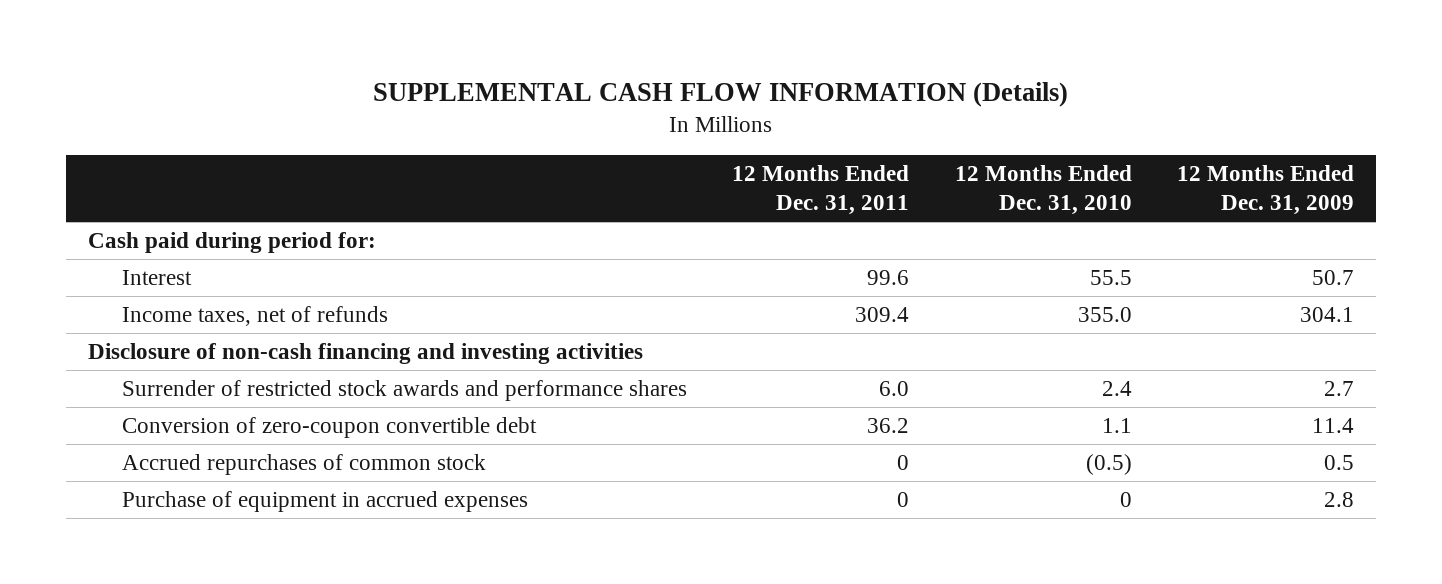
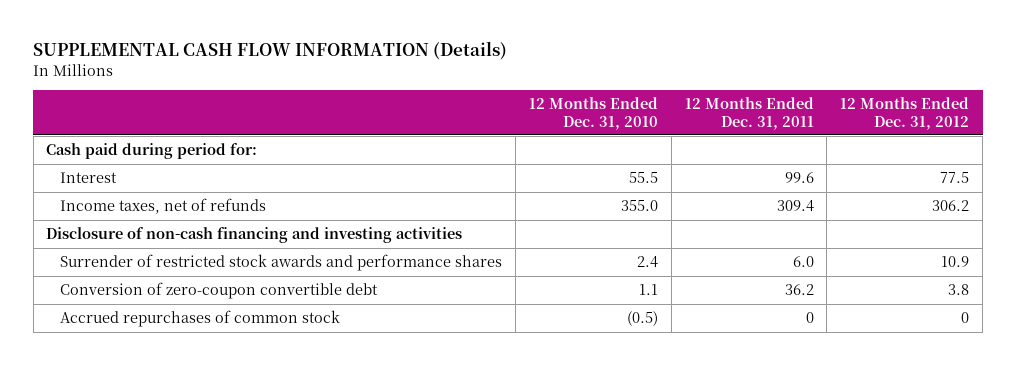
[1176,165,1354,215] 12 Months Ended Dec. 31, 2009 -> none
none -> [840,97,970,130] 12 Months Ended Dec. 31, 2012
[122,491,529,513] Purchase of equipment in accrued expenses -> none

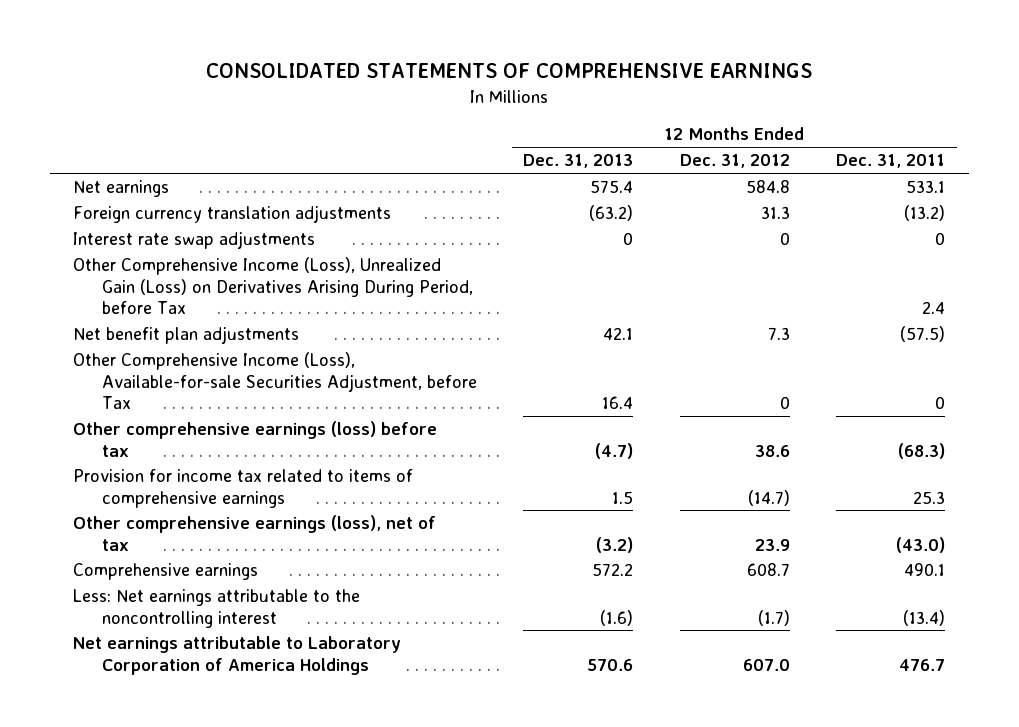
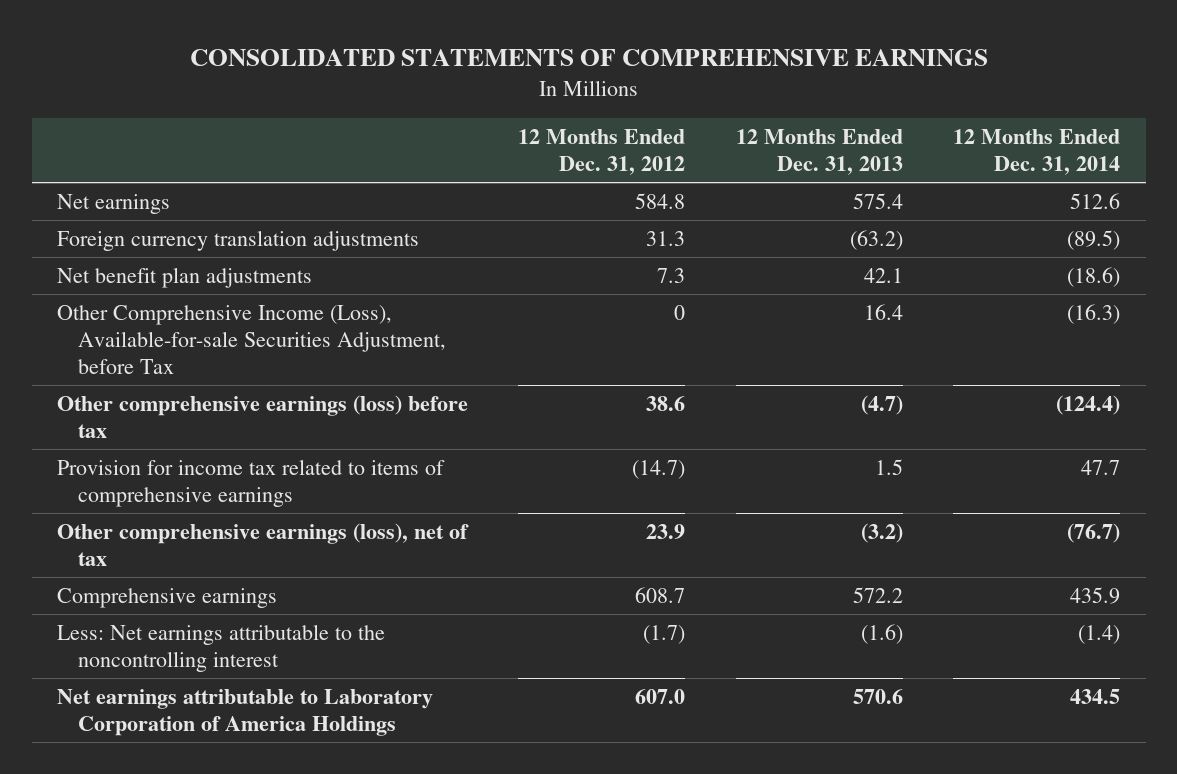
[836,154,946,169] Dec. 31, 2011 -> none
none -> [953,128,1121,175] 12 Months Ended Dec. 31, 2014
[73,231,316,250] Interest rate swap adjustments -> none
[73,257,473,314] Other Comprehensive Income (Loss), Unrealized Gain (Loss) on Derivatives Arising During Period, before Tax -> none

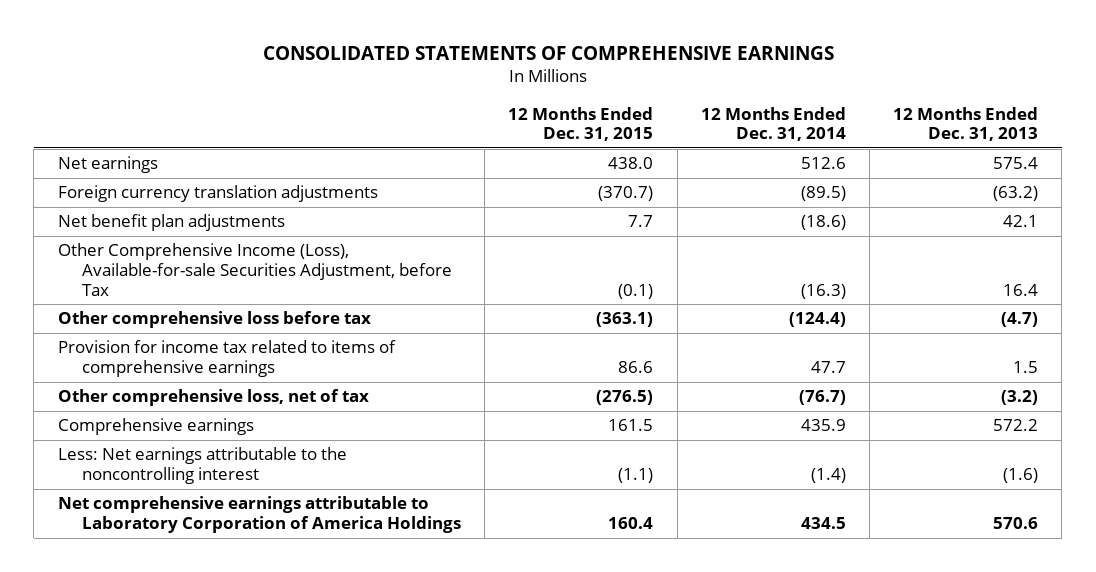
[518,128,686,175] 12 Months Ended Dec. 31, 2012 -> none
none -> [508,106,654,142] 12 Months Ended Dec. 31, 2015
[56,394,468,438] Other comprehensive earnings (loss) before tax -> [57,311,371,329] Other comprehensive loss before tax
[56,522,469,566] Other comprehensive earnings (loss), net of tax -> [57,389,369,407] Other comprehensive loss, net of tax
[56,688,433,736] Net earnings attributable to Laboratory Corporation of America Holdings -> [57,496,462,534] Net comprehensive earnings attributable to Laboratory Corporation of America Holdings

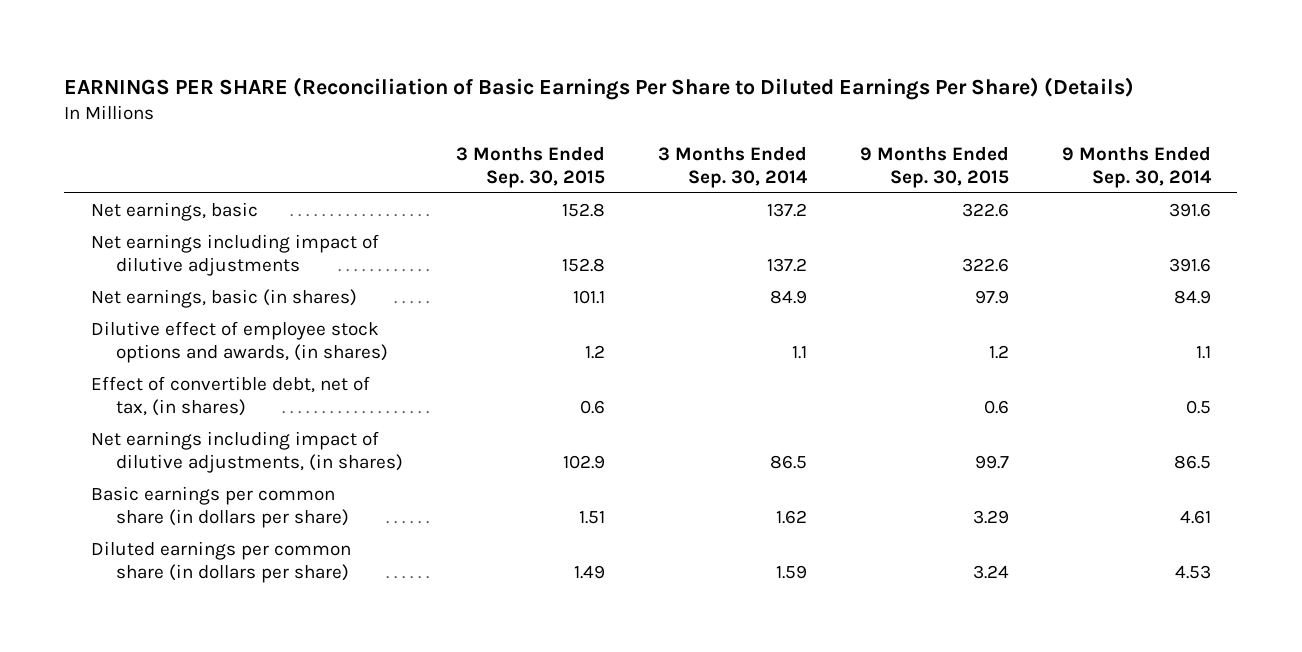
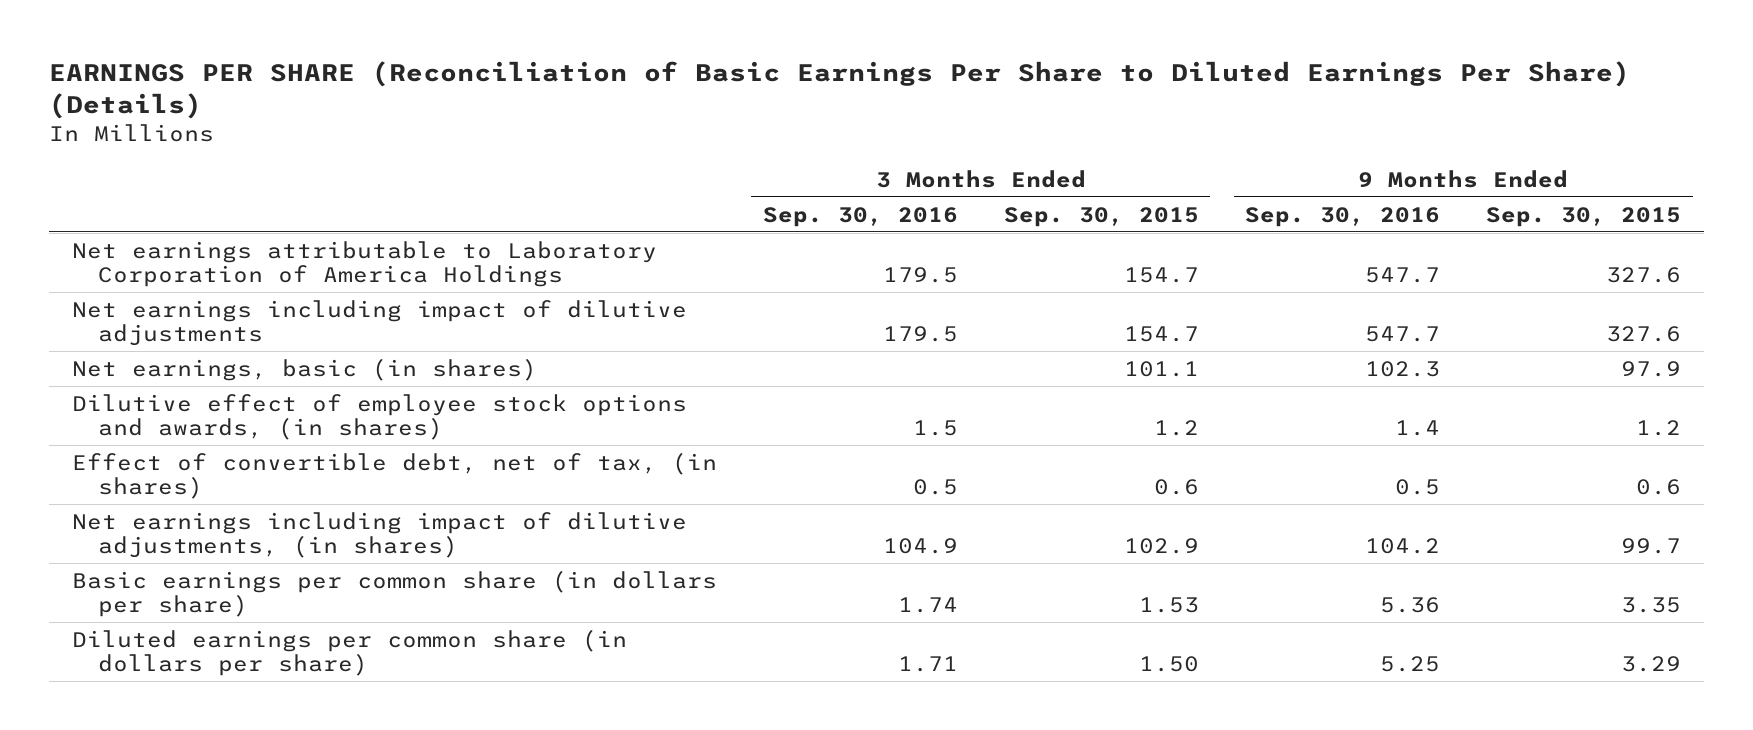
[657,145,808,188] 3 Months Ended Sep. 30, 2014 -> none
[1061,145,1212,188] 9 Months Ended Sep. 30, 2014 -> none
none -> [762,206,958,227] Sep. 30, 2016
none -> [1245,206,1441,227] Sep. 30, 2016
[90,202,258,222] Net earnings, basic -> [71,240,657,287] Net earnings attributable to Laboratory Corporation of America Holdings
[561,203,605,218] 152.8 -> [1123,266,1199,283] 154.7
[961,203,1009,218] 322.6 -> [1606,266,1682,283] 327.6
[561,257,605,272] 152.8 -> [1123,325,1199,342] 154.7
[961,257,1009,272] 322.6 -> [1606,325,1682,342] 327.6
[578,510,605,524] 1.51 -> [1138,596,1199,613] 1.53
[972,509,1009,524] 3.29 -> [1621,596,1682,613] 3.35
[573,564,605,579] 1.49 -> [1138,655,1199,672] 1.50
[972,564,1009,579] 3.24 -> [1621,655,1682,672] 3.29

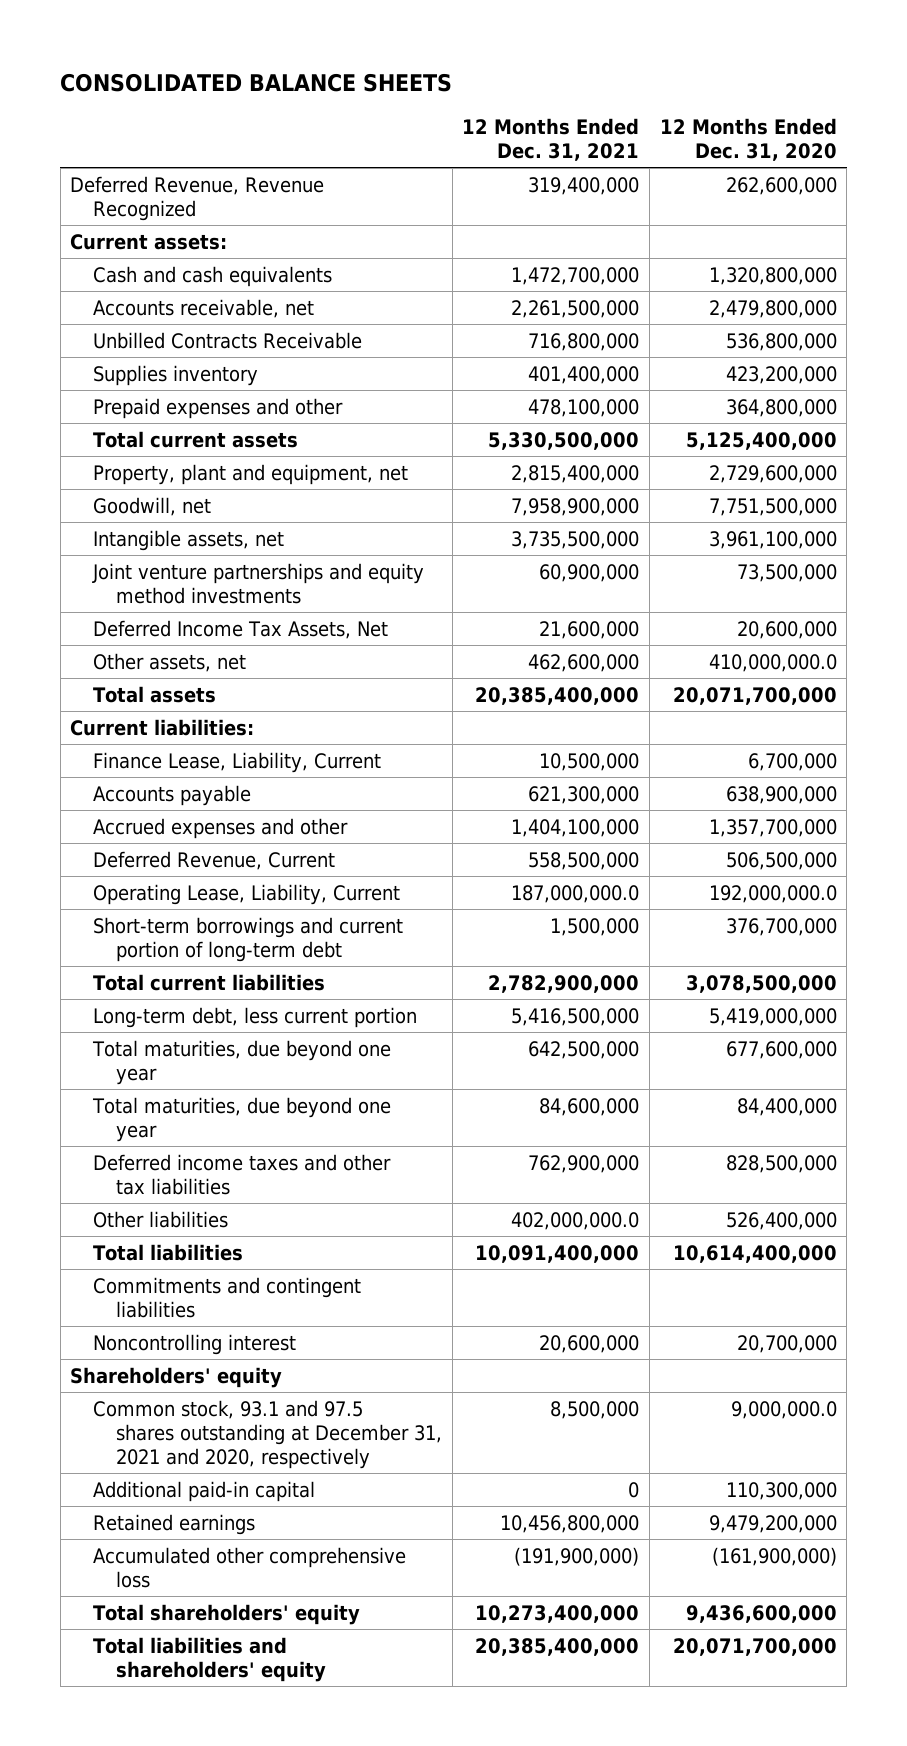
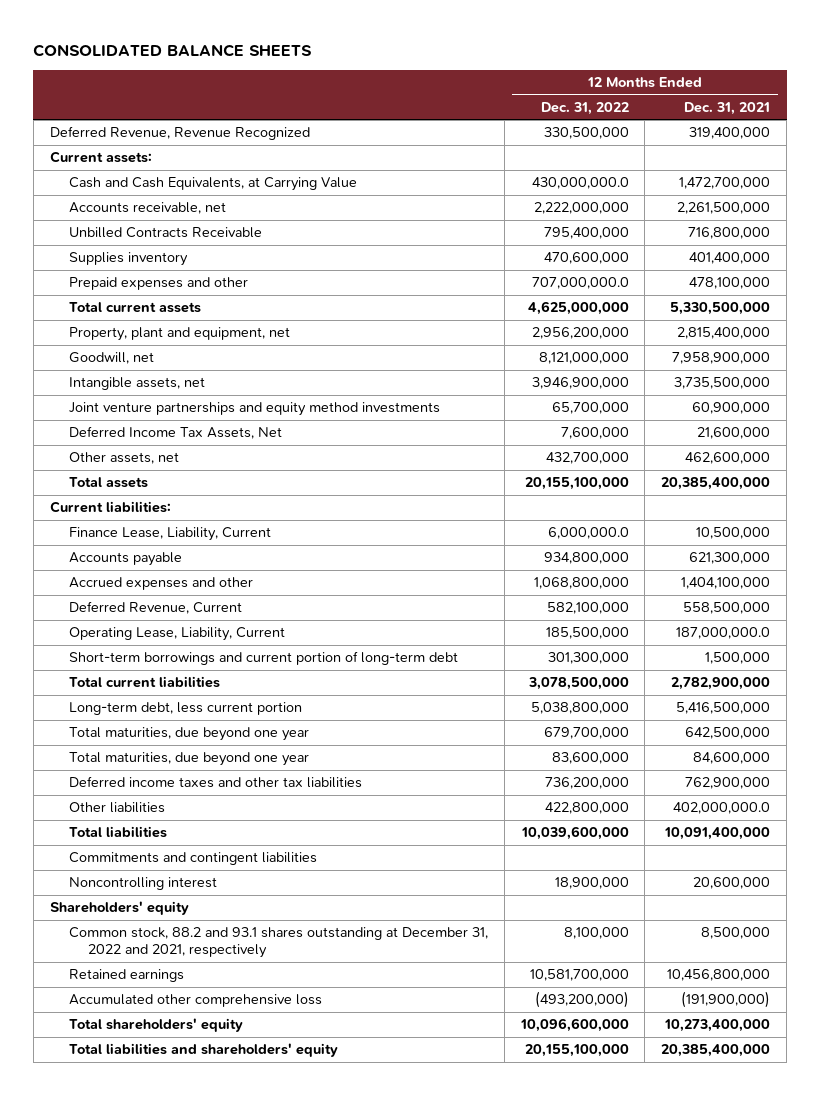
[659,118,837,162] 12 Months Ended Dec. 31, 2020 -> none
none -> [540,101,629,115] Dec. 31, 2022
[93,265,333,287] Cash and cash equivalents -> [68,177,357,192] Cash and Cash Equivalents, at Carrying Value
[93,1480,316,1502] Additional paid-in capital -> none
[93,1399,443,1469] Common stock, 93.1 and 97.5 shares outstanding at December 31, 2021 and 2020, respectively -> [68,927,488,959] Common stock, 88.2 and 93.1 shares outstanding at December 31, 2022 and 2021, respectively

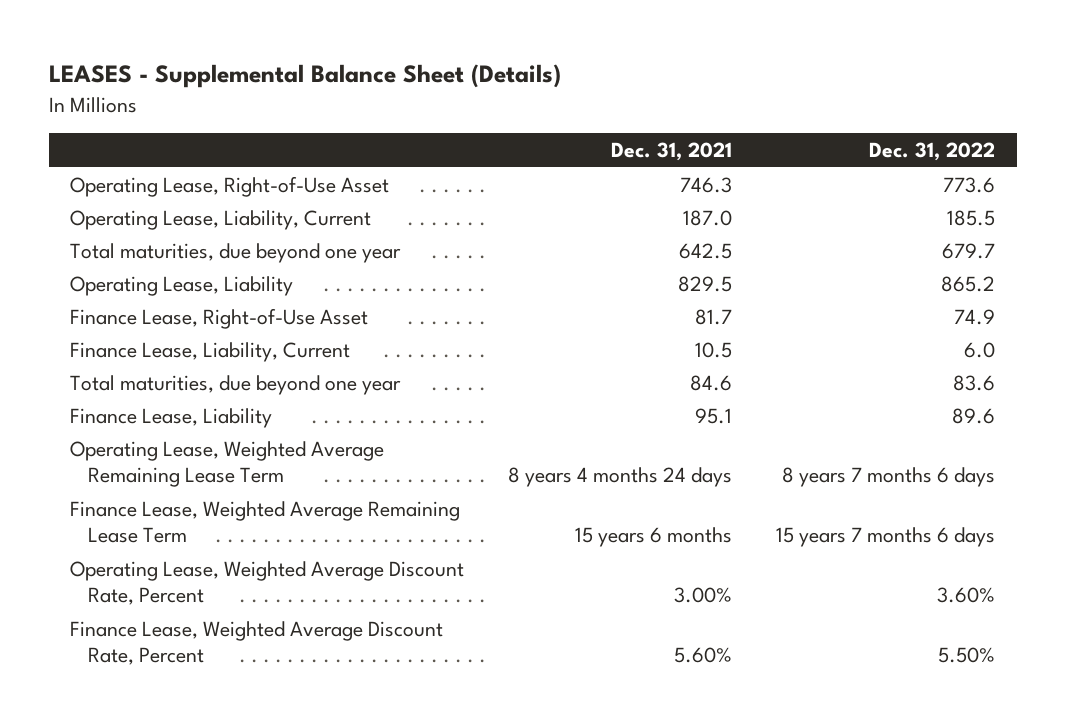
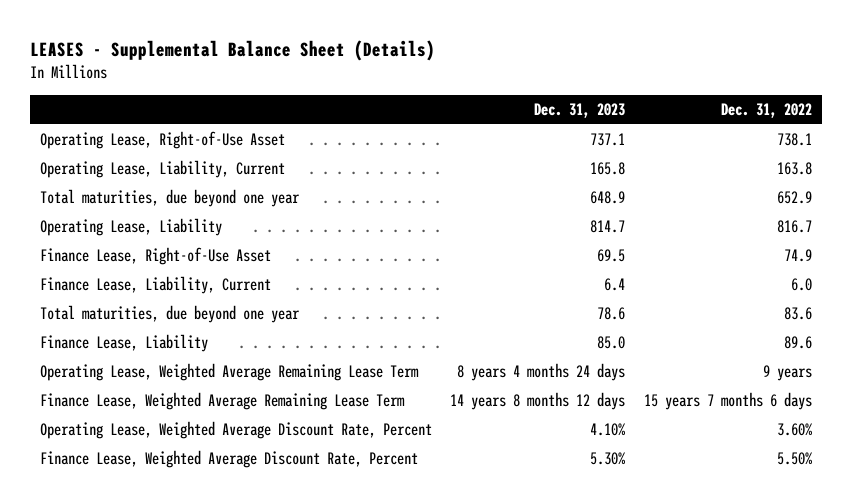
[611,142,733,162] Dec. 31, 2021 -> none
none -> [534,102,626,118] Dec. 31, 2023
[942,176,995,193] 773.6 -> [777,133,813,147] 738.1
[946,209,995,226] 185.5 -> [777,162,813,176] 163.8
[941,242,995,259] 679.7 -> [777,191,813,205] 652.9
[940,275,995,292] 865.2 -> [777,220,813,234] 816.7
[781,467,995,488] 8 years 7 months 6 days -> [763,365,813,382] 9 years

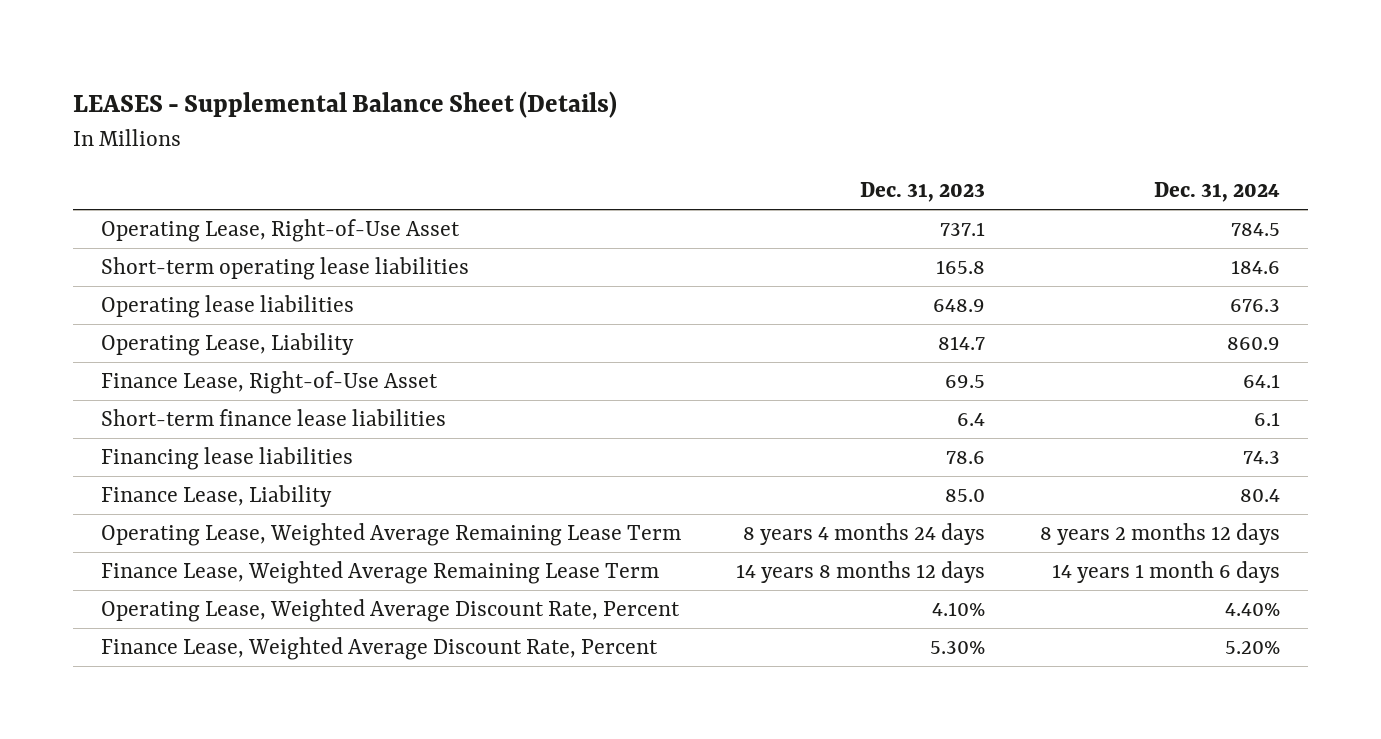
[721,102,813,118] Dec. 31, 2022 -> none
none -> [1154,182,1281,203] Dec. 31, 2024
[39,160,285,179] Operating Lease, Liability, Current -> [101,257,470,281] Short-term operating lease liabilities
[39,189,300,208] Total maturities, due beyond one year -> [101,295,355,319] Operating lease liabilities
[39,276,271,295] Finance Lease, Liability, Current -> [101,409,447,427] Short-term finance lease liabilities
[39,305,300,324] Total maturities, due beyond one year -> [101,447,354,471] Financing lease liabilities

